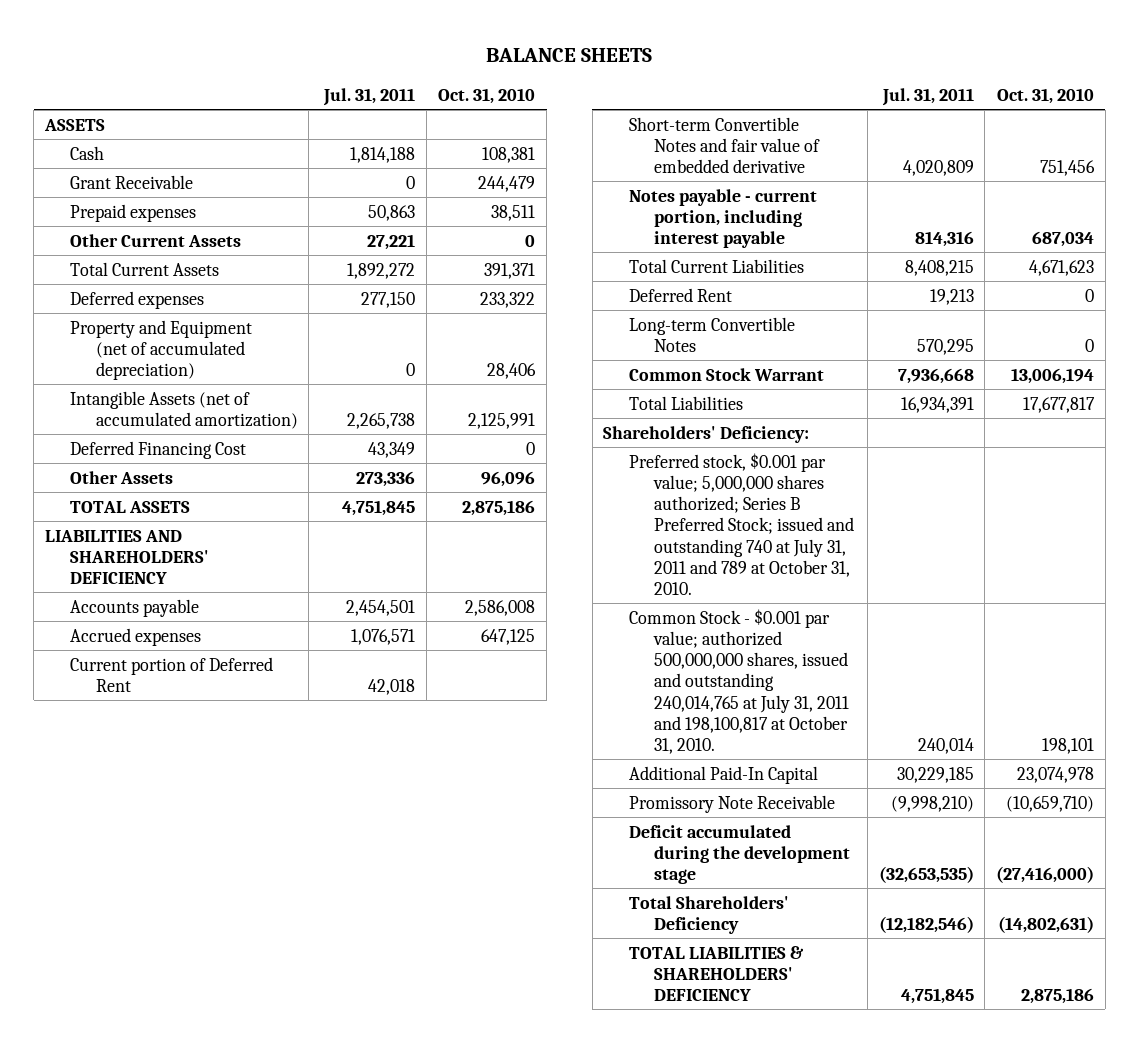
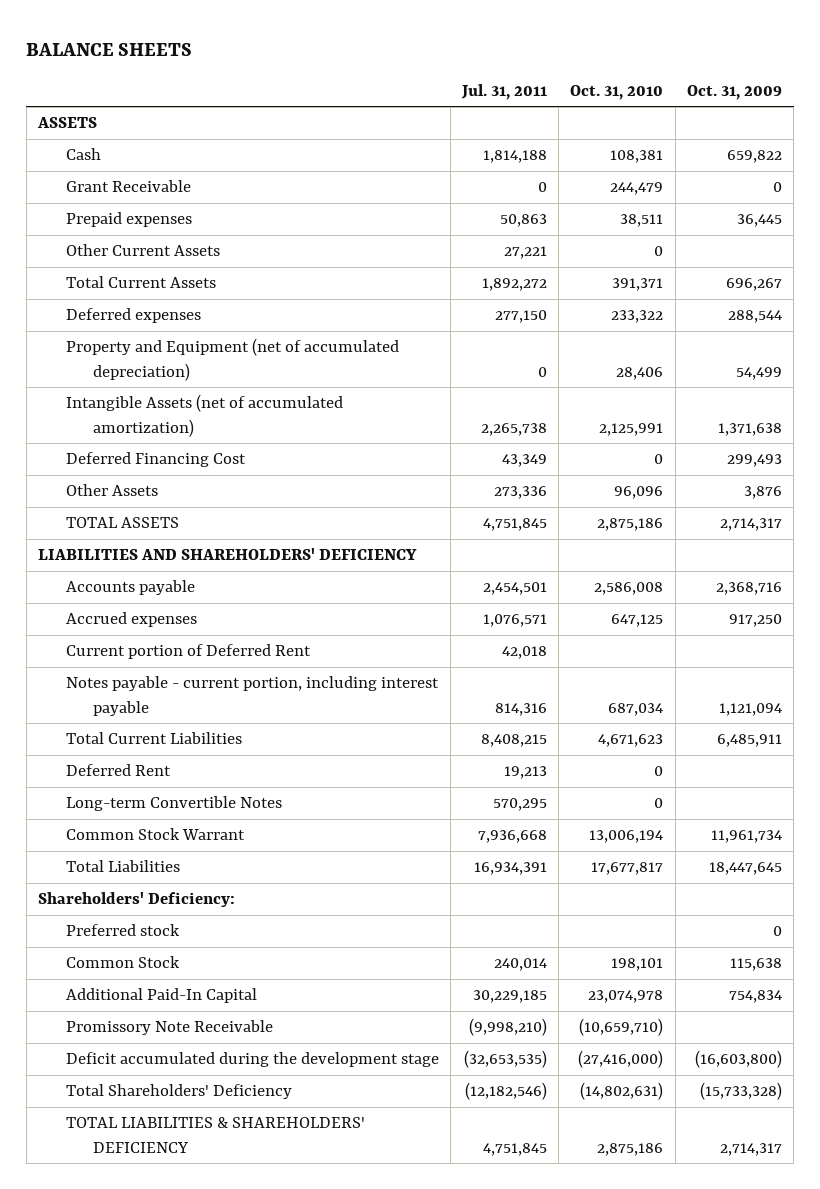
none -> [686,84,782,100] Oct. 31, 2009
[628,116,821,174] Short-term Convertible Notes and fair value of embedded derivative -> none
[628,452,855,596] Preferred stock, $0.001 par value; 5,000,000 shares authorized; Series B Preferred Stock; issued and outstanding 740 at July 31, 2011 and 789 at October 31, 2010. -> [65,924,180,937] Preferred stock
[628,608,850,755] Common Stock - $0.001 par value; authorized 500,000,000 shares, issued and outstanding 240,014,765 at July 31, 2011 and 198,100,817 at October 31, 2010. -> [65,956,180,969] Common Stock

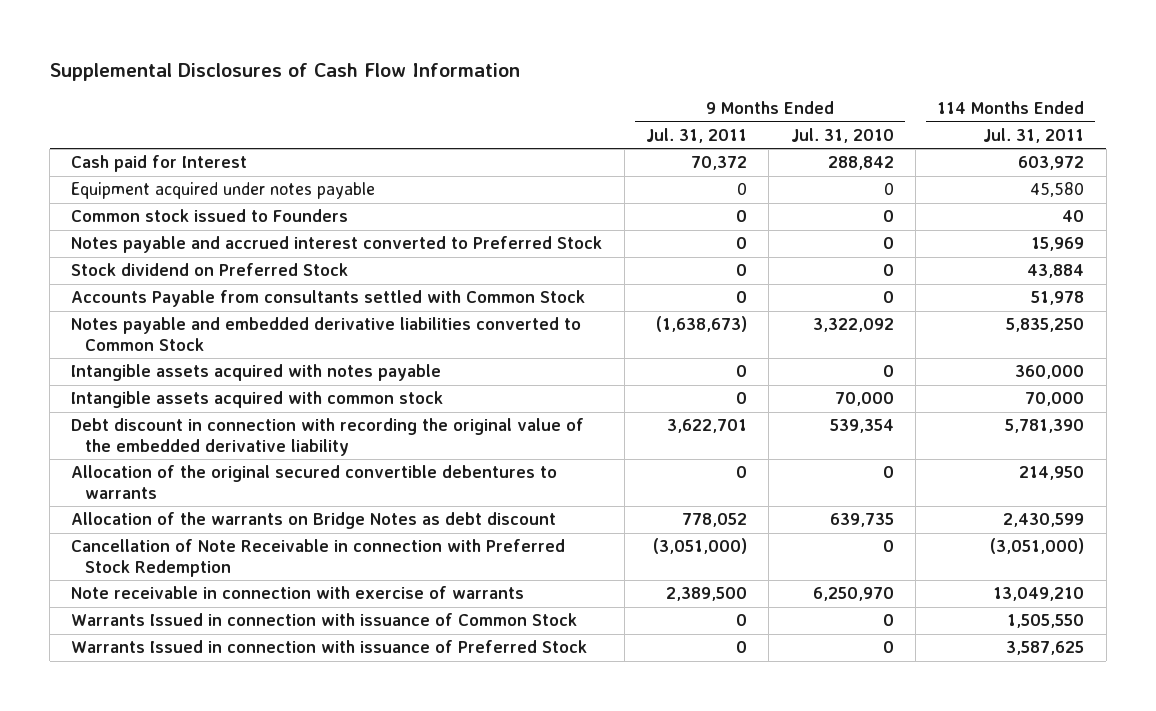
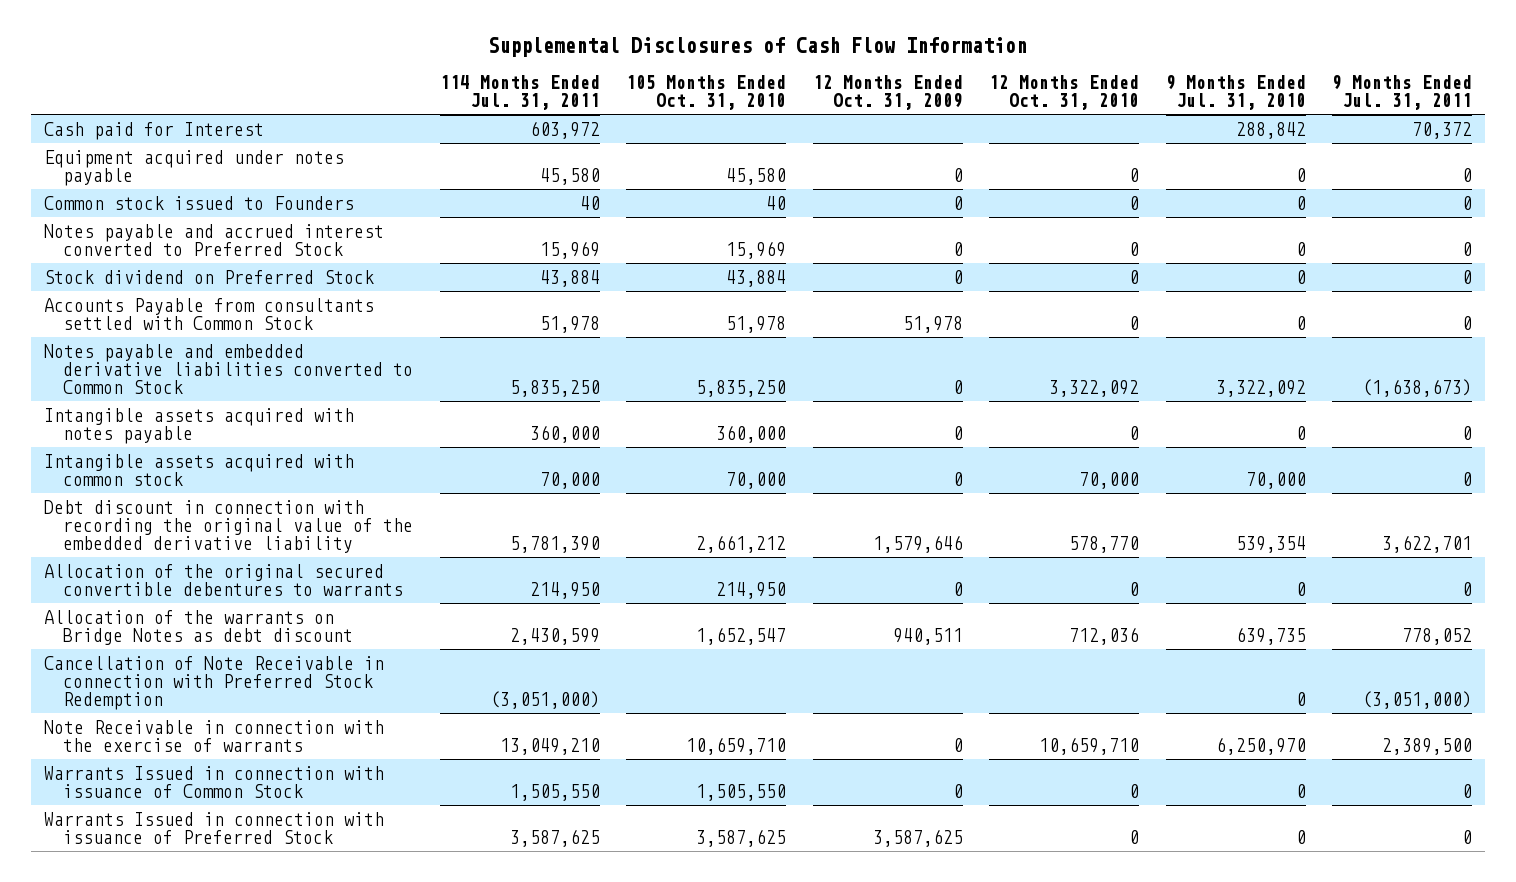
none -> [626,74,787,110] 105 Months Ended Oct. 31, 2010
none -> [812,74,963,110] 12 Months Ended Oct. 31, 2009
none -> [989,74,1140,110] 12 Months Ended Oct. 31, 2010
[71,586,525,600] Note receivable in connection with exercise of warrants -> [43,719,384,752] Note Receivable in connection with the exercise of warrants

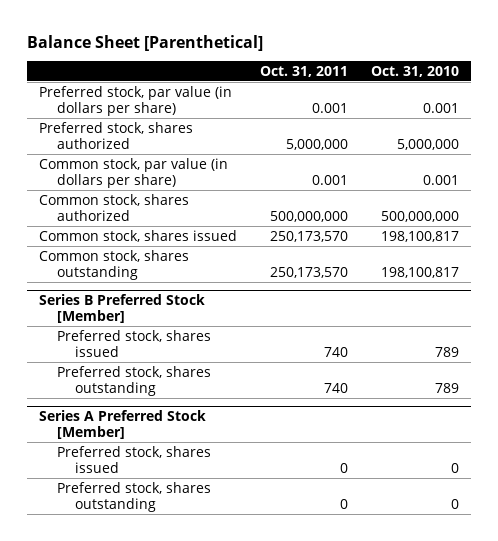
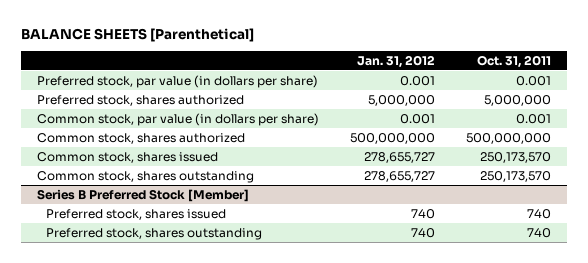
[27,34,264,51] Balance Sheet [Parenthetical] -> [21,28,255,43] BALANCE SHEETS [Parenthetical]
[371,65,460,77] Oct. 31, 2010 -> none
none -> [357,54,436,68] Jan. 31, 2012
[38,409,206,439] Series A Preferred Stock [Member] -> none
[56,445,211,473] Preferred stock, shares issued -> none
[56,481,211,512] Preferred stock, shares outstanding -> none

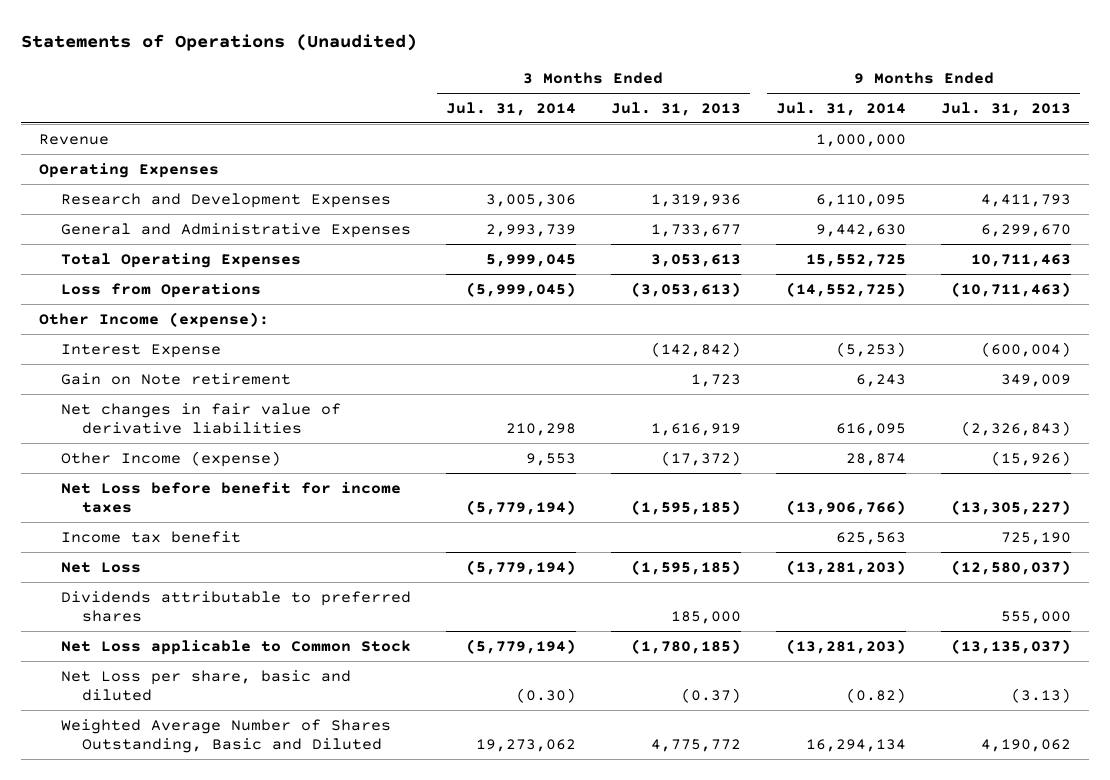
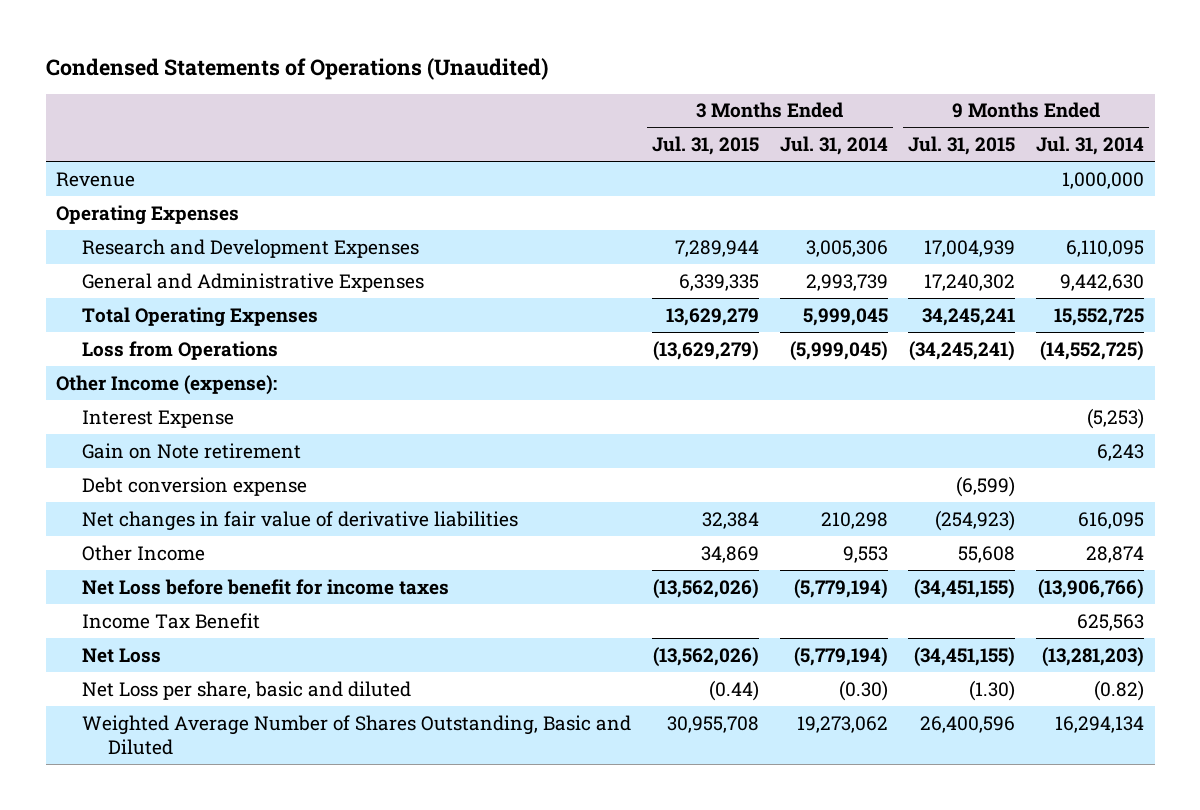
[21,34,418,52] Statements of Operations (Unaudited) -> [45,57,548,80] Condensed Statements of Operations (Unaudited)
[610,101,741,116] Jul. 31, 2013 -> none
[941,101,1072,116] Jul. 31, 2013 -> none
none -> [651,136,759,156] Jul. 31, 2015
none -> [908,136,1016,156] Jul. 31, 2015
none -> [82,476,308,496] Debt conversion expense
[60,450,281,467] Other Income (expense) -> [82,544,206,561] Other Income
[60,530,241,543] Income tax benefit -> [82,612,261,629] Income Tax Benefit
[60,590,411,623] Dividends attributable to preferred shares -> none
[60,639,411,655] Net Loss applicable to Common Stock -> none

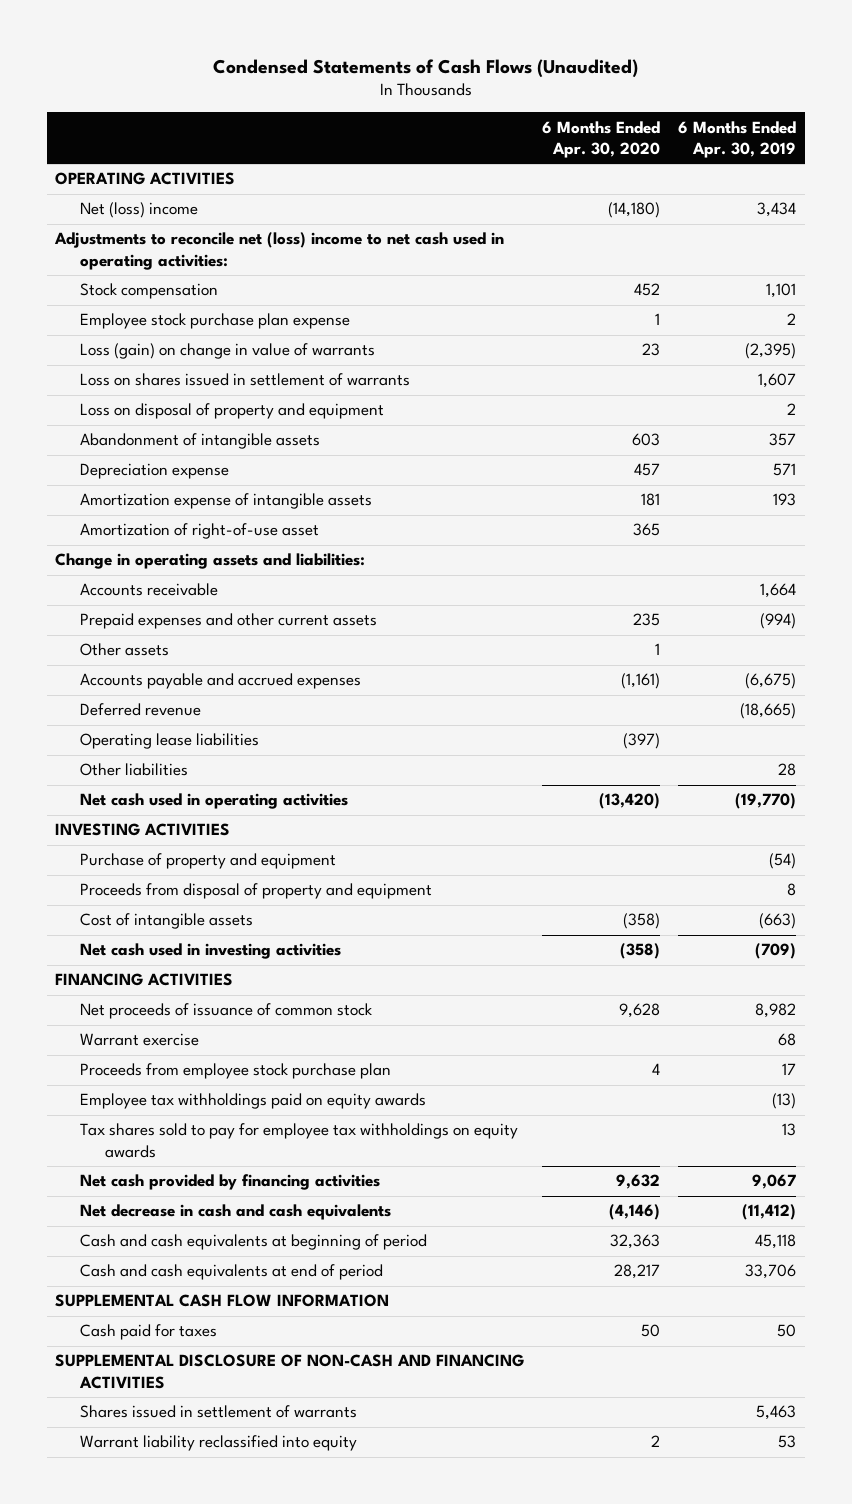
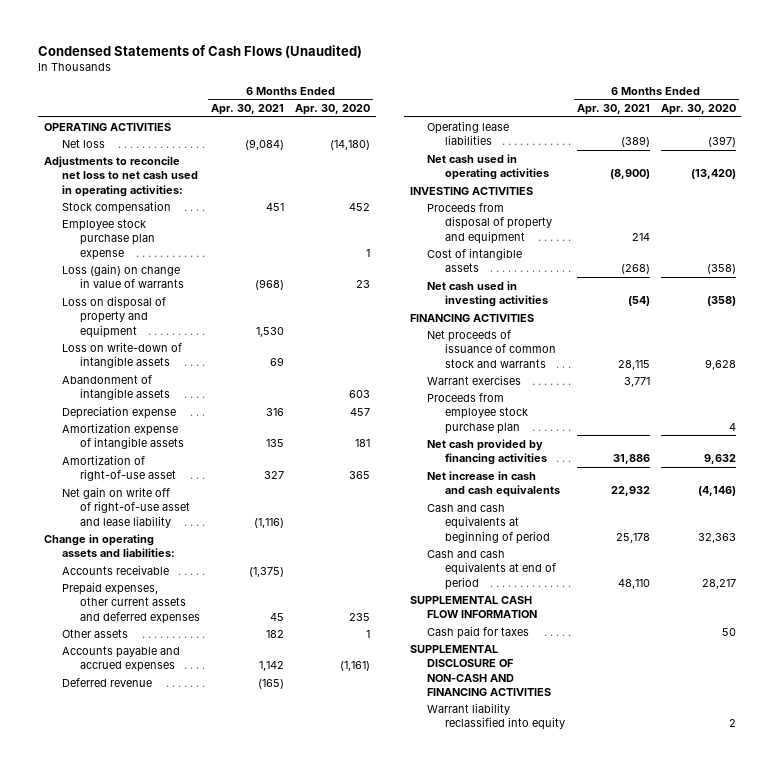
[678,120,797,159] 6 Months Ended Apr. 30, 2019 -> none
none -> [210,104,284,116] Apr. 30, 2021
[80,202,199,219] Net (loss) income -> [61,138,105,148] Net loss
[54,232,505,270] Adjustments to reconcile net (loss) income to net cash used in operating activities: -> [43,155,198,197] Adjustments to reconcile net loss to net cash used in operating activities:
[80,373,411,387] Loss on shares issued in settlement of warrants -> none
none -> [61,341,182,369] Loss on write-down of intangible assets
none -> [61,486,190,528] Net gain on write off of right-of-use asset and lease liability
[80,613,378,630] Prepaid expenses and other current assets -> [61,581,200,624] Prepaid expenses, other current assets and deferred expenses
[80,763,189,777] Other liabilities -> none
[80,853,337,870] Purchase of property and equipment -> none
[80,1003,373,1020] Net proceeds of issuance of common stock -> [427,329,557,368] Net proceeds of issuance of common stock and warrants
[80,1033,200,1047] Warrant exercise -> [427,374,522,385] Warrant exercises
[80,1093,427,1110] Employee tax withholdings paid on equity awards -> none
[80,1123,519,1158] Tax shares sold to pay for employee tax withholdings on equity awards -> none
[80,1204,392,1221] Net decrease in cash and cash equivalents -> [427,470,561,498] Net increase in cash and cash equivalents
[80,1405,358,1419] Shares issued in settlement of warrants -> none

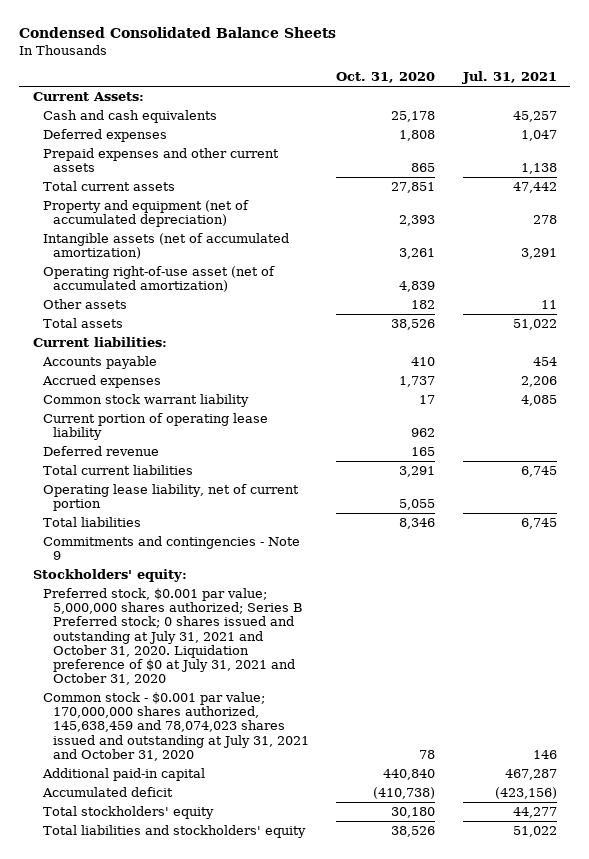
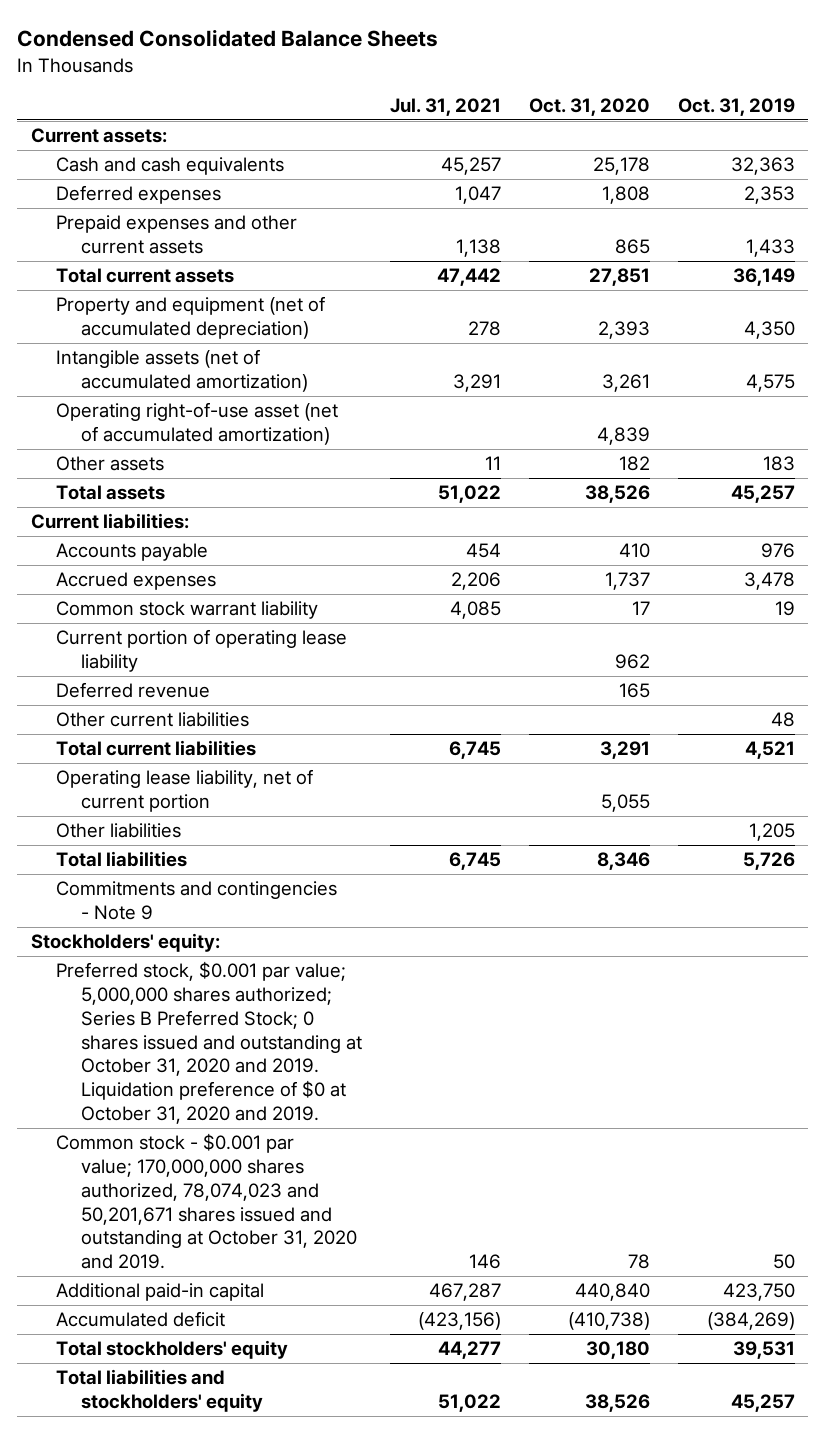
none -> [677,97,795,116] Oct. 31, 2019
[32,91,144,101] Current Assets: -> [30,128,167,144] Current assets:
none -> [56,712,250,728] Other current liabilities
none -> [56,823,182,839] Other liabilities
[42,587,304,686] Preferred stock, $0.001 par value; 5,000,000 shares authorized; Series B Preferred stock; 0 shares issued and outstanding at July 31, 2021 and October 31, 2020. Liquidation preference of $0 at July 31, 2021 and October 31, 2020 -> [56,961,363,1124] Preferred stock, $0.001 par value; 5,000,000 shares authorized; Series B Preferred Stock; 0 shares issued and outstanding at October 31, 2020 and 2019. Liquidation preference of $0 at October 31, 2020 and 2019.
[42,691,310,761] Common stock - $0.001 par value; 170,000,000 shares authorized, 145,638,459 and 78,074,023 shares issued and outstanding at July 31, 2021 and October 31, 2020 -> [56,1133,358,1270] Common stock - $0.001 par value; 170,000,000 shares authorized, 78,074,023 and 50,201,671 shares issued and outstanding at October 31, 2020 and 2019.

